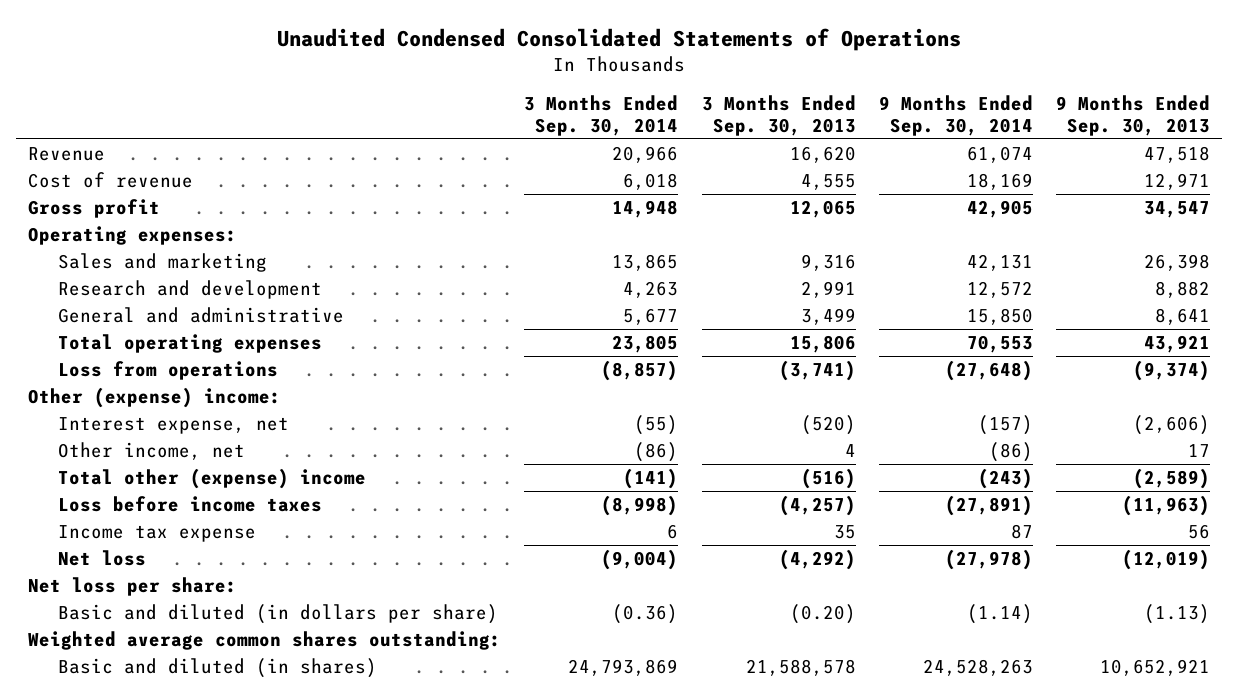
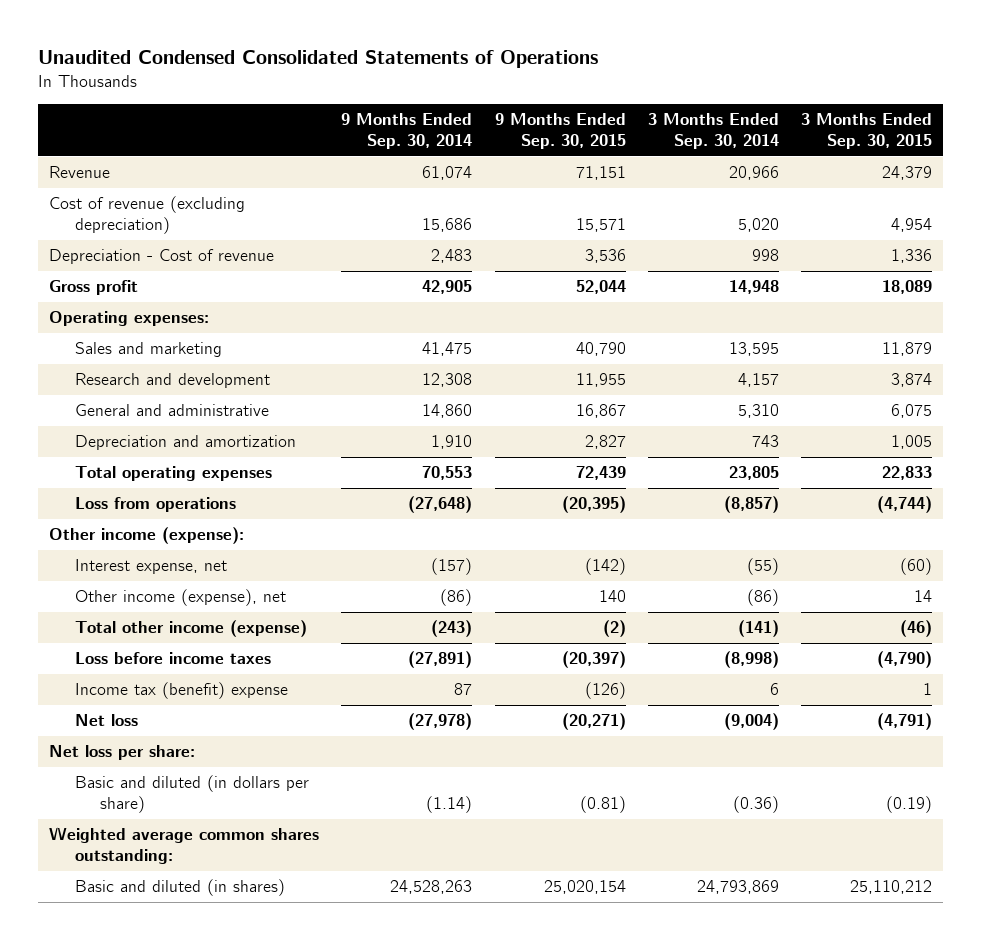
[701,94,856,136] 3 Months Ended Sep. 30, 2013 -> none
[1056,94,1211,136] 9 Months Ended Sep. 30, 2013 -> none
none -> [494,113,626,149] 9 Months Ended Sep. 30, 2015
none -> [801,113,933,149] 3 Months Ended Sep. 30, 2015
none -> [49,196,246,234] Cost of revenue (excluding depreciation)
[28,172,194,189] Cost of revenue -> [49,249,275,265] Depreciation - Cost of revenue
[623,173,679,191] 6,018 -> [751,249,779,262] 998
[966,173,1033,191] 18,169 -> [431,249,473,264] 2,483
[612,254,679,272] 13,865 -> [728,342,779,357] 13,595
[966,254,1033,272] 42,131 -> [422,342,473,357] 41,475
[623,281,679,299] 4,263 -> [737,373,779,388] 4,157
[966,281,1033,299] 12,572 -> [422,373,473,388] 12,308
[623,308,679,326] 5,677 -> [737,404,779,419] 5,310
[966,308,1033,326] 15,850 -> [422,404,473,419] 14,860
none -> [74,435,296,451] Depreciation and amortization
[28,387,282,409] Other (expense) income: -> [49,527,245,545] Other income (expense):
[57,442,245,461] Other income, net -> [74,589,286,607] Other income (expense), net
[57,468,366,490] Total other (expense) income -> [74,620,307,638] Total other income (expense)
[57,525,256,543] Income tax expense -> [74,682,288,700] Income tax (benefit) expense

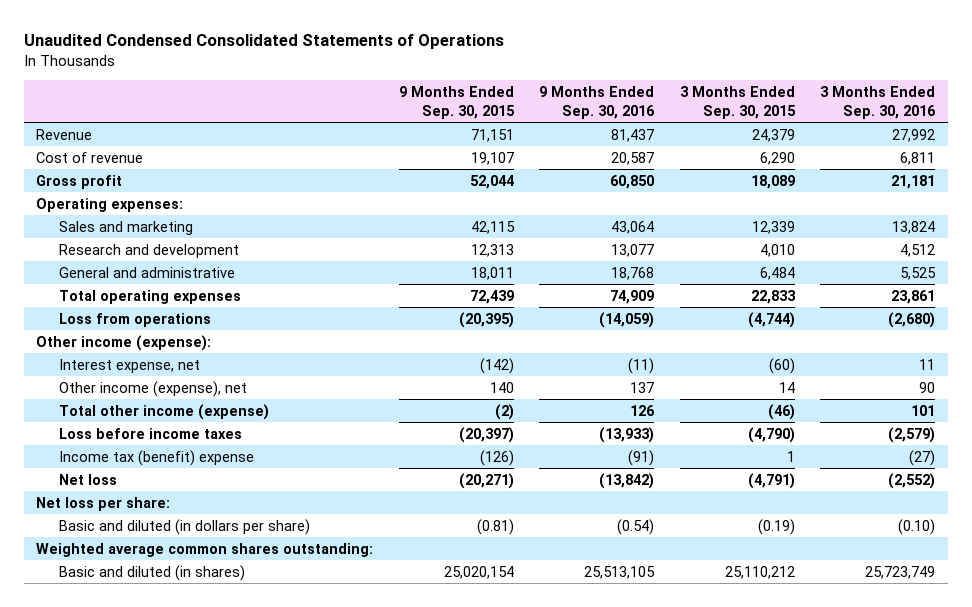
[341,113,473,149] 9 Months Ended Sep. 30, 2014 -> none
[647,113,779,149] 3 Months Ended Sep. 30, 2014 -> none
none -> [539,86,656,119] 9 Months Ended Sep. 30, 2016
none -> [820,86,937,119] 3 Months Ended Sep. 30, 2016
[49,196,246,234] Cost of revenue (excluding depreciation) -> none
[49,249,275,265] Depreciation - Cost of revenue -> [36,151,144,163] Cost of revenue
[584,249,626,264] 3,536 -> [470,151,514,165] 19,107
[891,249,933,264] 1,336 -> [759,151,795,165] 6,290
[74,435,296,451] Depreciation and amortization -> none
[575,342,626,357] 40,790 -> [470,220,515,234] 42,115
[882,342,933,357] 11,879 -> [751,220,795,234] 12,339
[575,373,626,388] 11,955 -> [470,243,514,257] 12,313
[891,373,933,388] 3,874 -> [759,243,795,257] 4,010
[575,404,626,419] 16,867 -> [470,266,514,280] 18,011
[891,404,933,419] 6,075 -> [759,266,795,280] 6,484

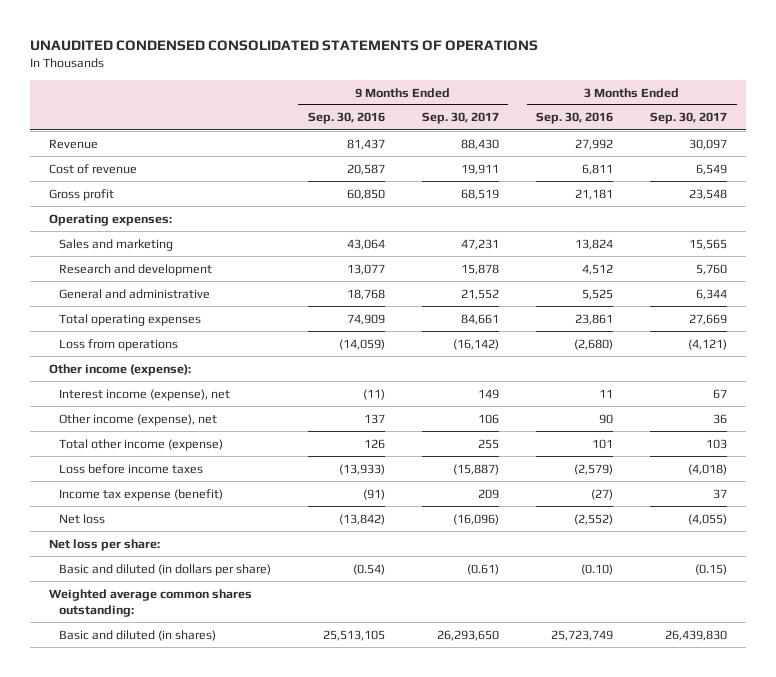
[23,34,504,50] Unaudited Condensed Consolidated Statements of Operations -> [30,40,539,52] UNAUDITED CONDENSED CONSOLIDATED STATEMENTS OF OPERATIONS
[398,86,515,119] 9 Months Ended Sep. 30, 2015 -> none
[679,86,796,119] 3 Months Ended Sep. 30, 2015 -> none
none -> [421,112,499,125] Sep. 30, 2017
none -> [650,112,728,125] Sep. 30, 2017
[58,358,200,373] Interest expense, net -> [58,388,230,401] Interest income (expense), net
[58,449,254,466] Income tax (benefit) expense -> [58,488,223,501] Income tax expense (benefit)

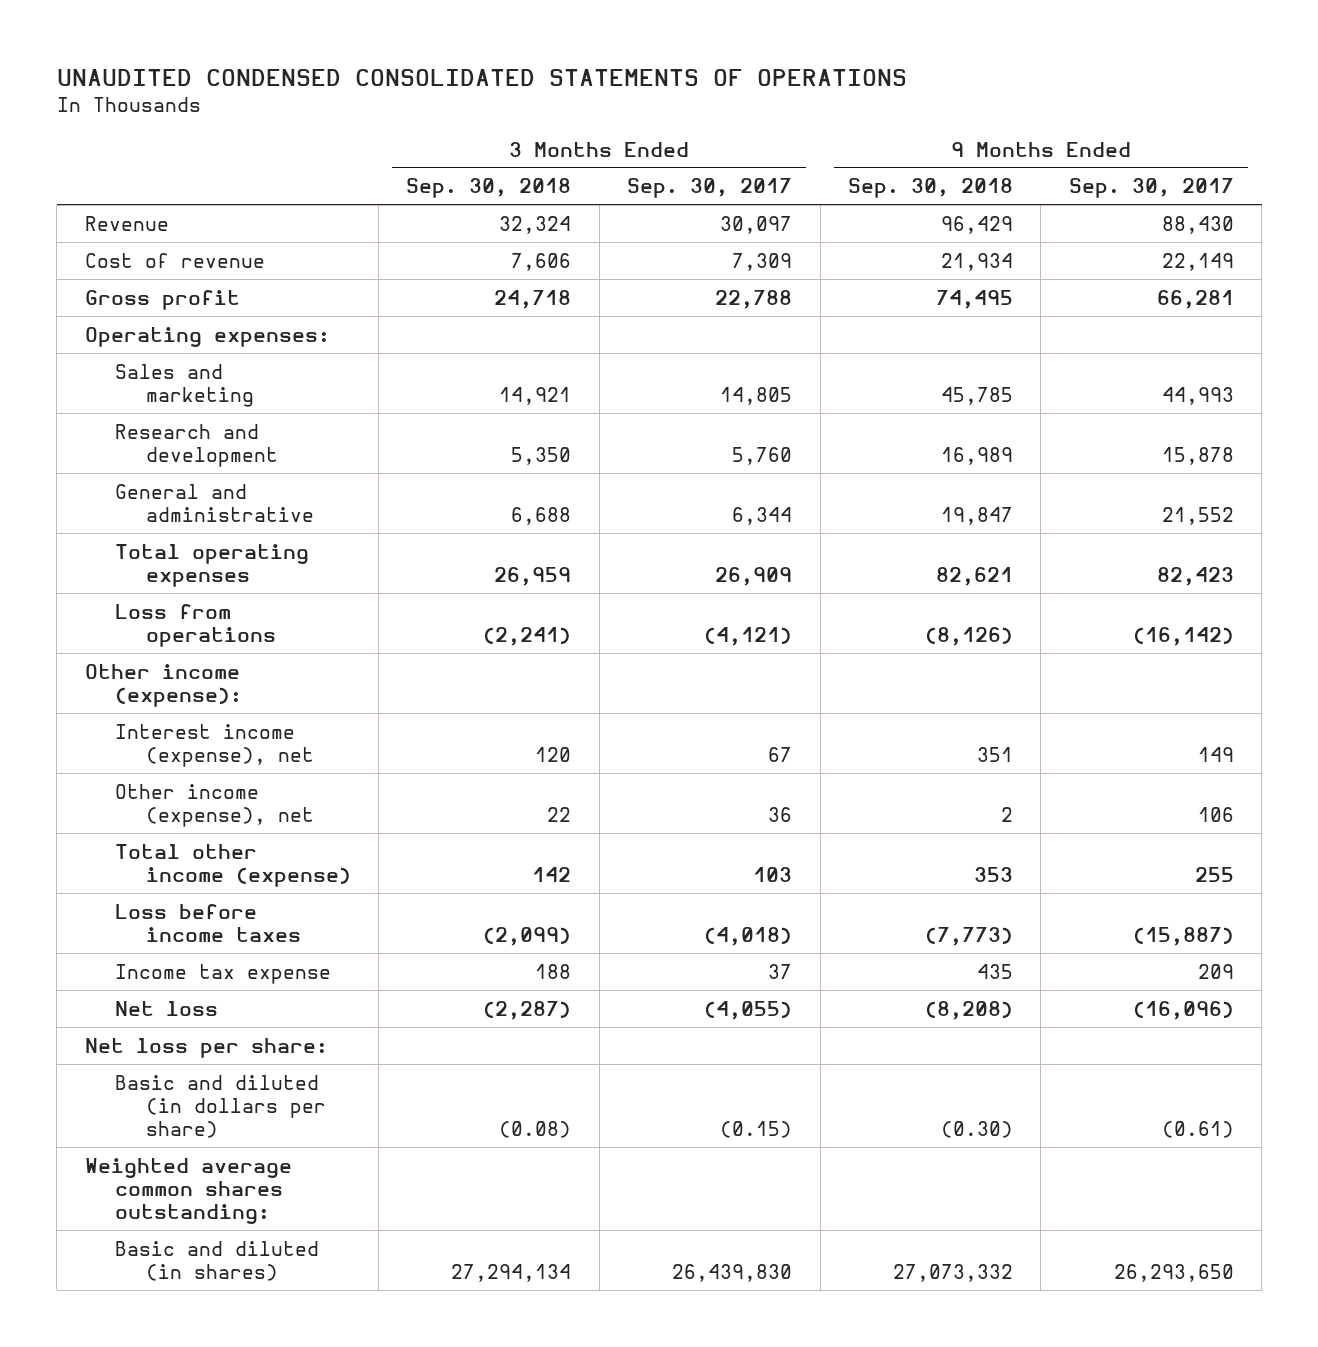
[307,112,385,125] Sep. 30, 2016 -> none
[536,112,614,125] Sep. 30, 2016 -> none
none -> [406,178,572,199] Sep. 30, 2018
none -> [848,178,1014,199] Sep. 30, 2018
[460,163,499,175] 19,911 -> [1161,252,1234,271] 22,149
[696,163,728,175] 6,549 -> [732,252,793,271] 7,309
[460,188,499,200] 68,519 -> [1156,289,1234,309] 66,281
[689,188,728,200] 23,548 -> [715,289,793,309] 22,788
[460,238,499,250] 47,231 -> [1161,386,1234,405] 44,993
[689,238,728,250] 15,565 -> [720,386,793,405] 14,805
[460,313,499,325] 84,661 -> [1156,566,1234,586] 82,423
[689,313,728,325] 27,669 -> [715,566,793,586] 26,909
[58,488,223,501] Income tax expense (benefit) -> [115,963,332,984] Income tax expense

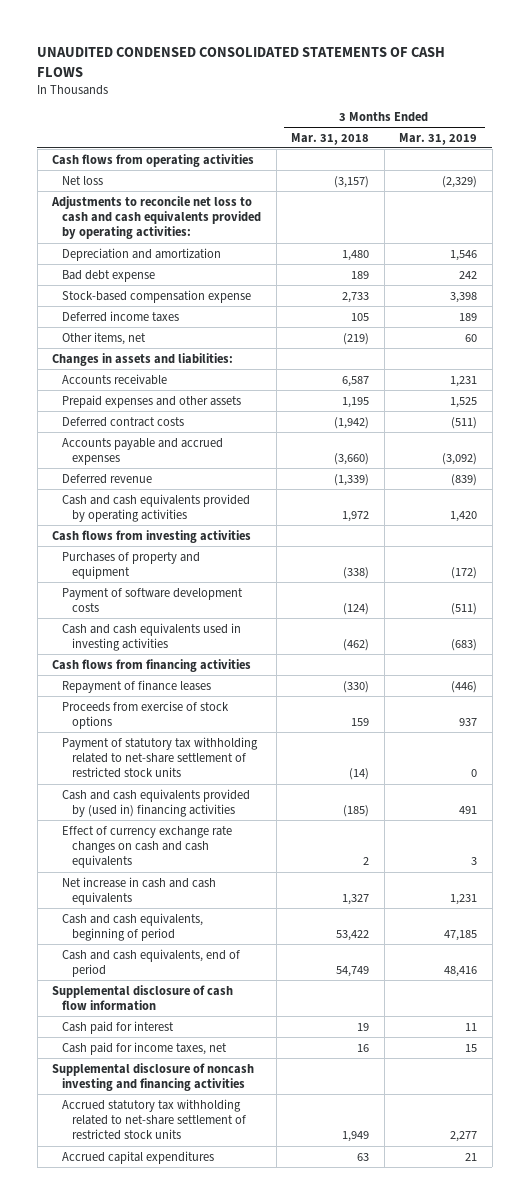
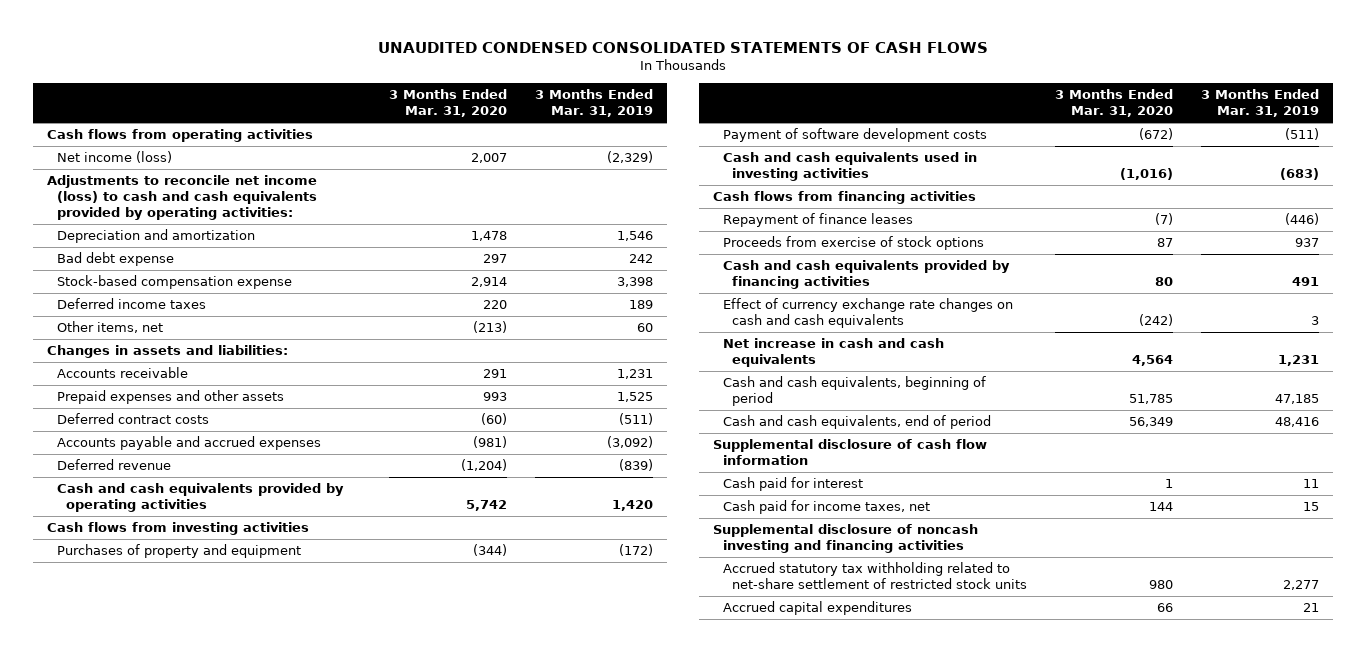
[291,132,370,145] Mar. 31, 2018 -> none
none -> [389,89,508,118] 3 Months Ended Mar. 31, 2020
[62,175,104,185] Net loss -> [56,151,172,164] Net income (loss)
[51,195,262,240] Adjustments to reconcile net loss to cash and cash equivalents provided by operating activities: -> [47,175,318,221] Adjustments to reconcile net income (loss) to cash and cash equivalents provided by operating activities:
[62,736,259,779] Payment of statutory tax withholding related to net-share settlement of restricted stock units -> none
[62,788,251,818] Cash and cash equivalents provided by (used in) financing activities -> [722,260,1010,290] Cash and cash equivalents provided by financing activities

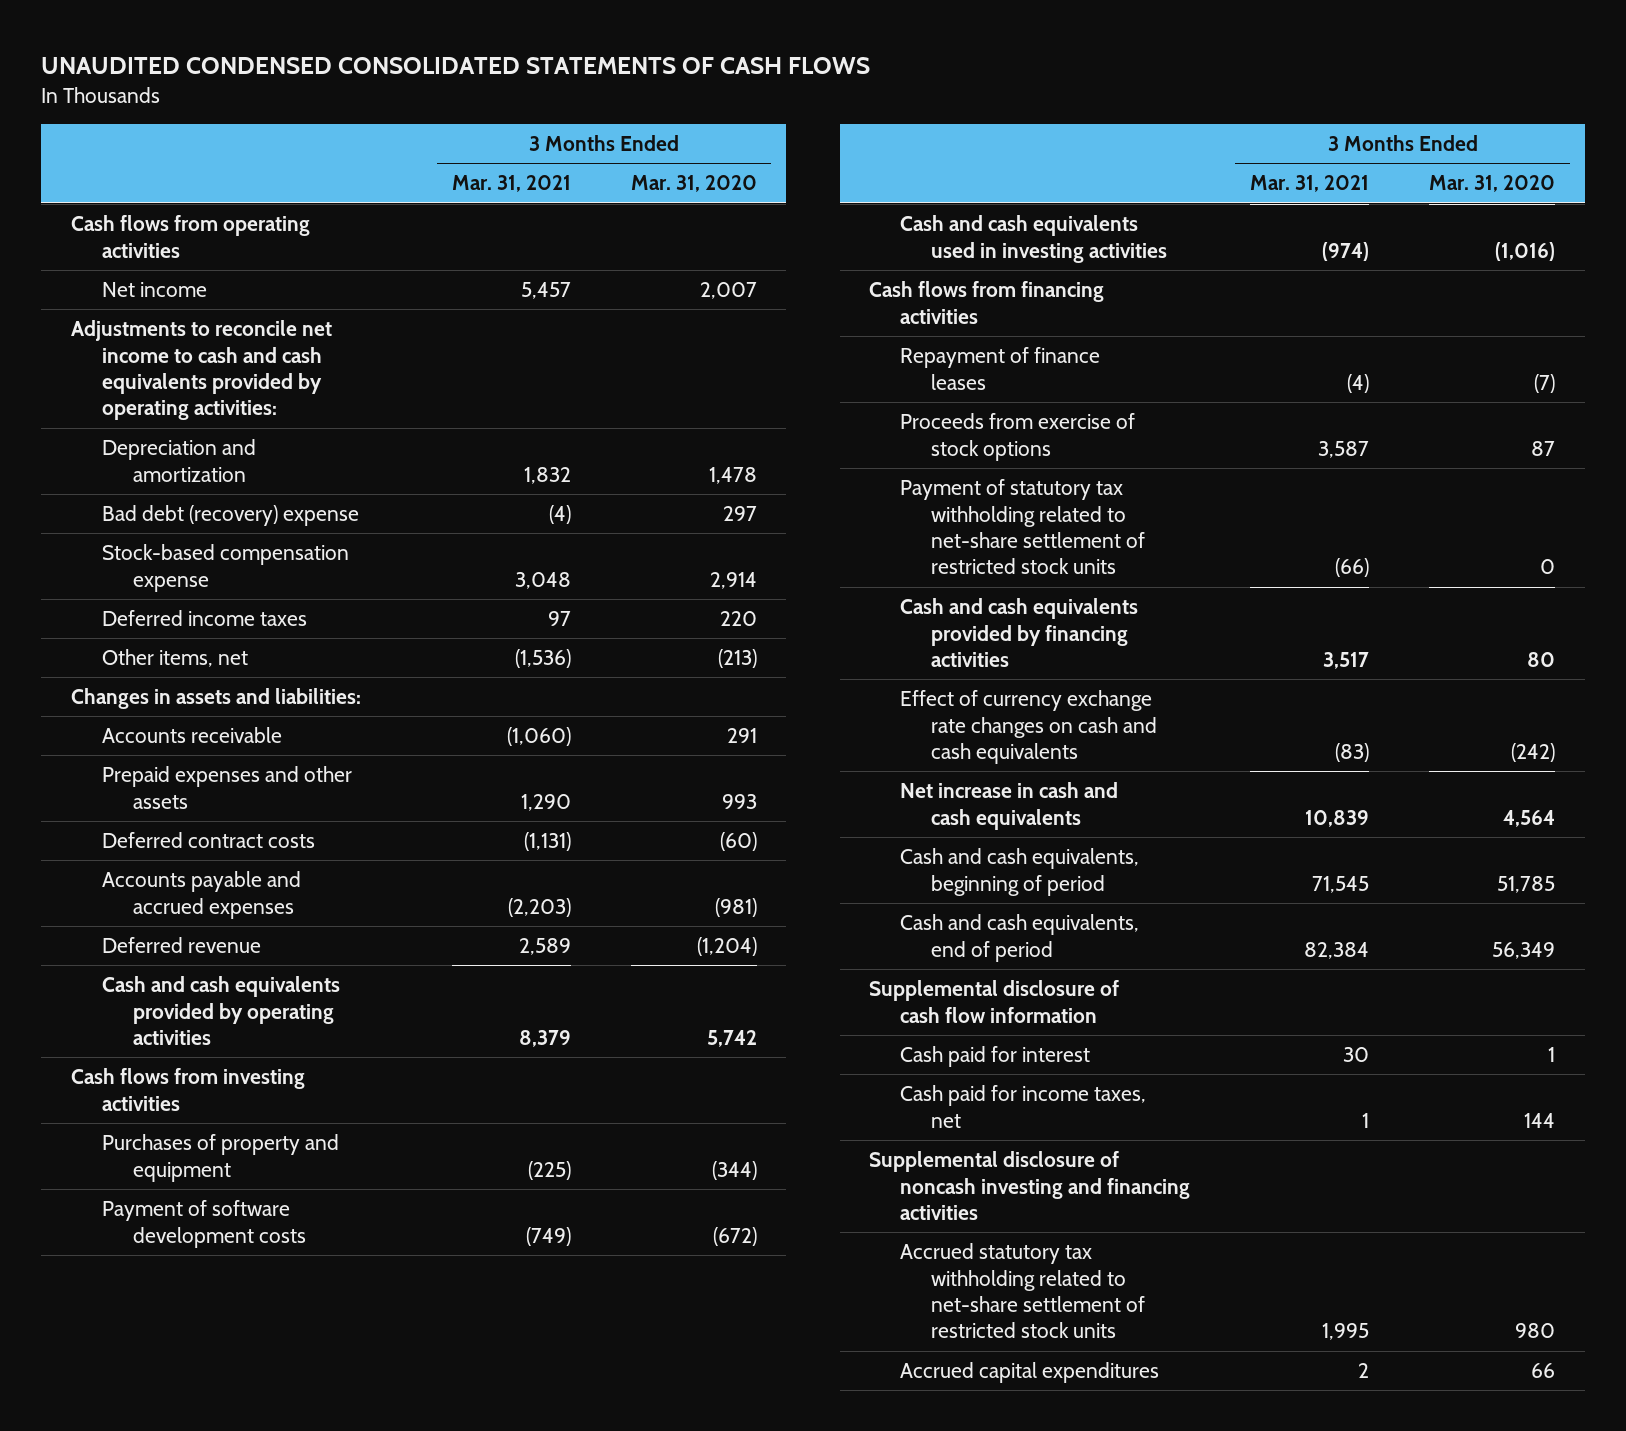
[535,89,654,118] 3 Months Ended Mar. 31, 2019 -> none
none -> [451,175,571,193] Mar. 31, 2021
[56,151,172,164] Net income (loss) -> [101,282,207,298] Net income
[47,175,318,221] Adjustments to reconcile net income (loss) to cash and cash equivalents provided by operating activities: -> [70,320,332,421] Adjustments to reconcile net income to cash and cash equivalents provided by operating activities:
[56,252,174,267] Bad debt expense -> [101,505,359,527] Bad debt (recovery) expense
none -> [900,479,1146,575] Payment of statutory tax withholding related to net-share settlement of restricted stock units

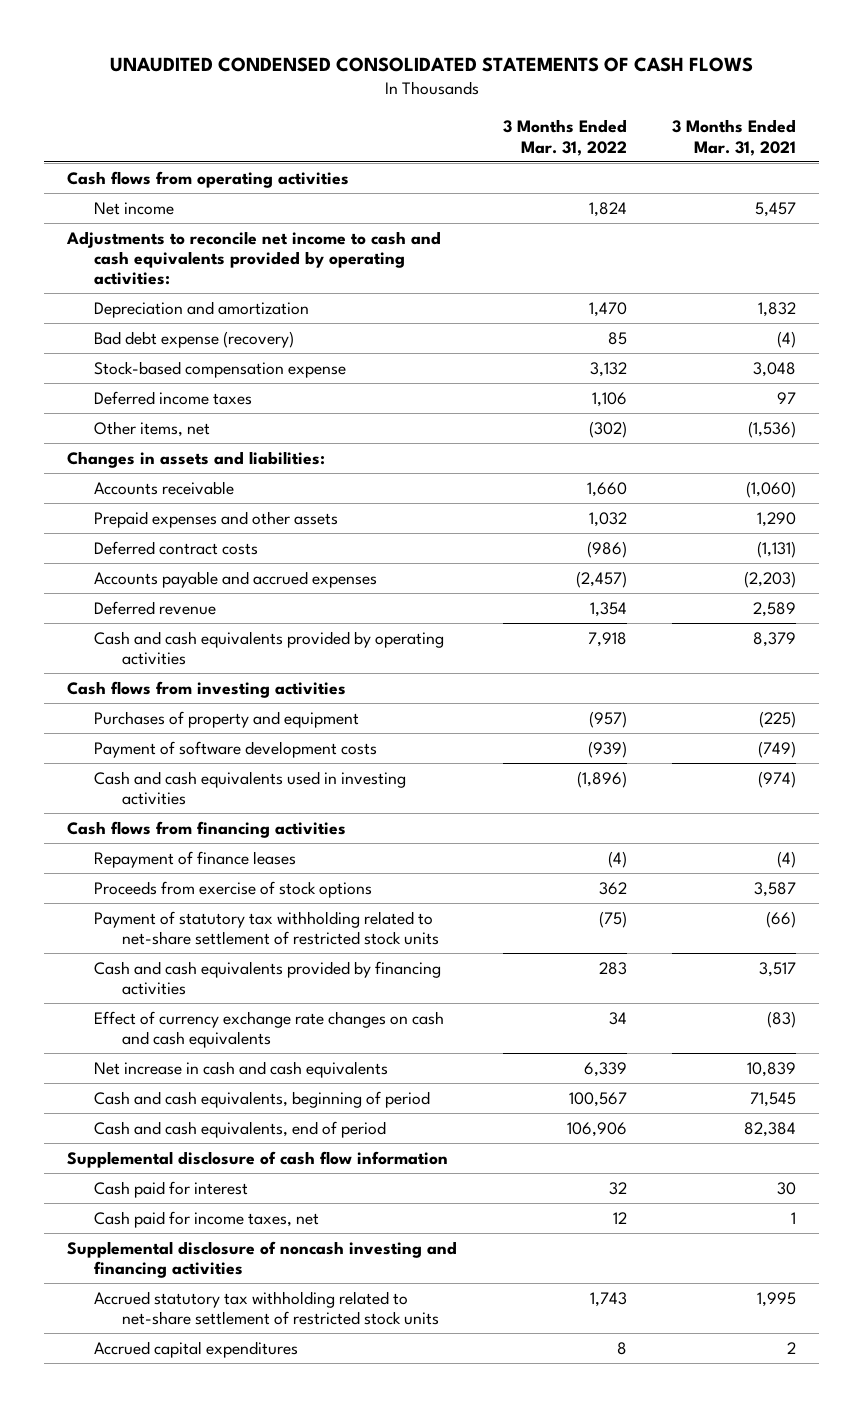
[630,175,757,193] Mar. 31, 2020 -> none
none -> [502,119,627,156] 3 Months Ended Mar. 31, 2022
[101,505,359,527] Bad debt (recovery) expense -> [94,330,295,348] Bad debt expense (recovery)

